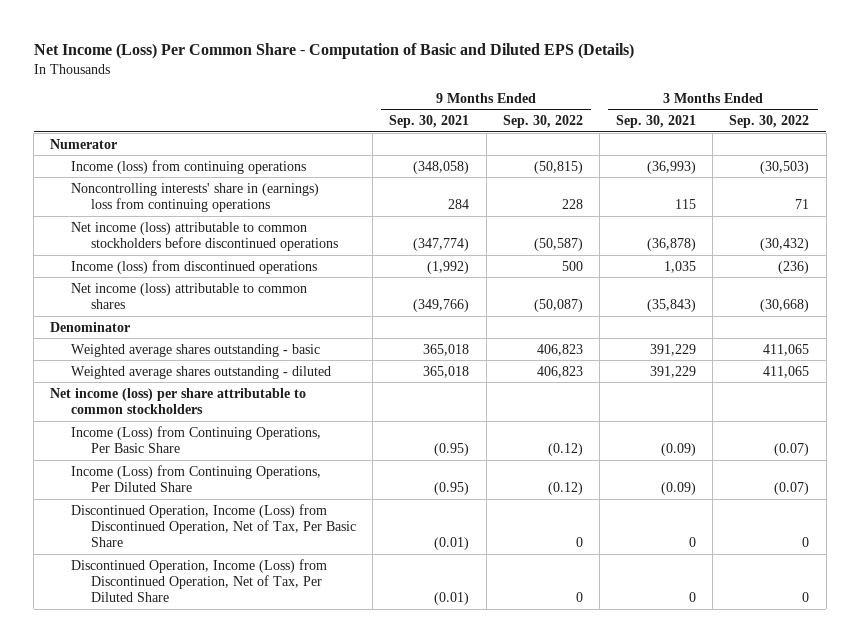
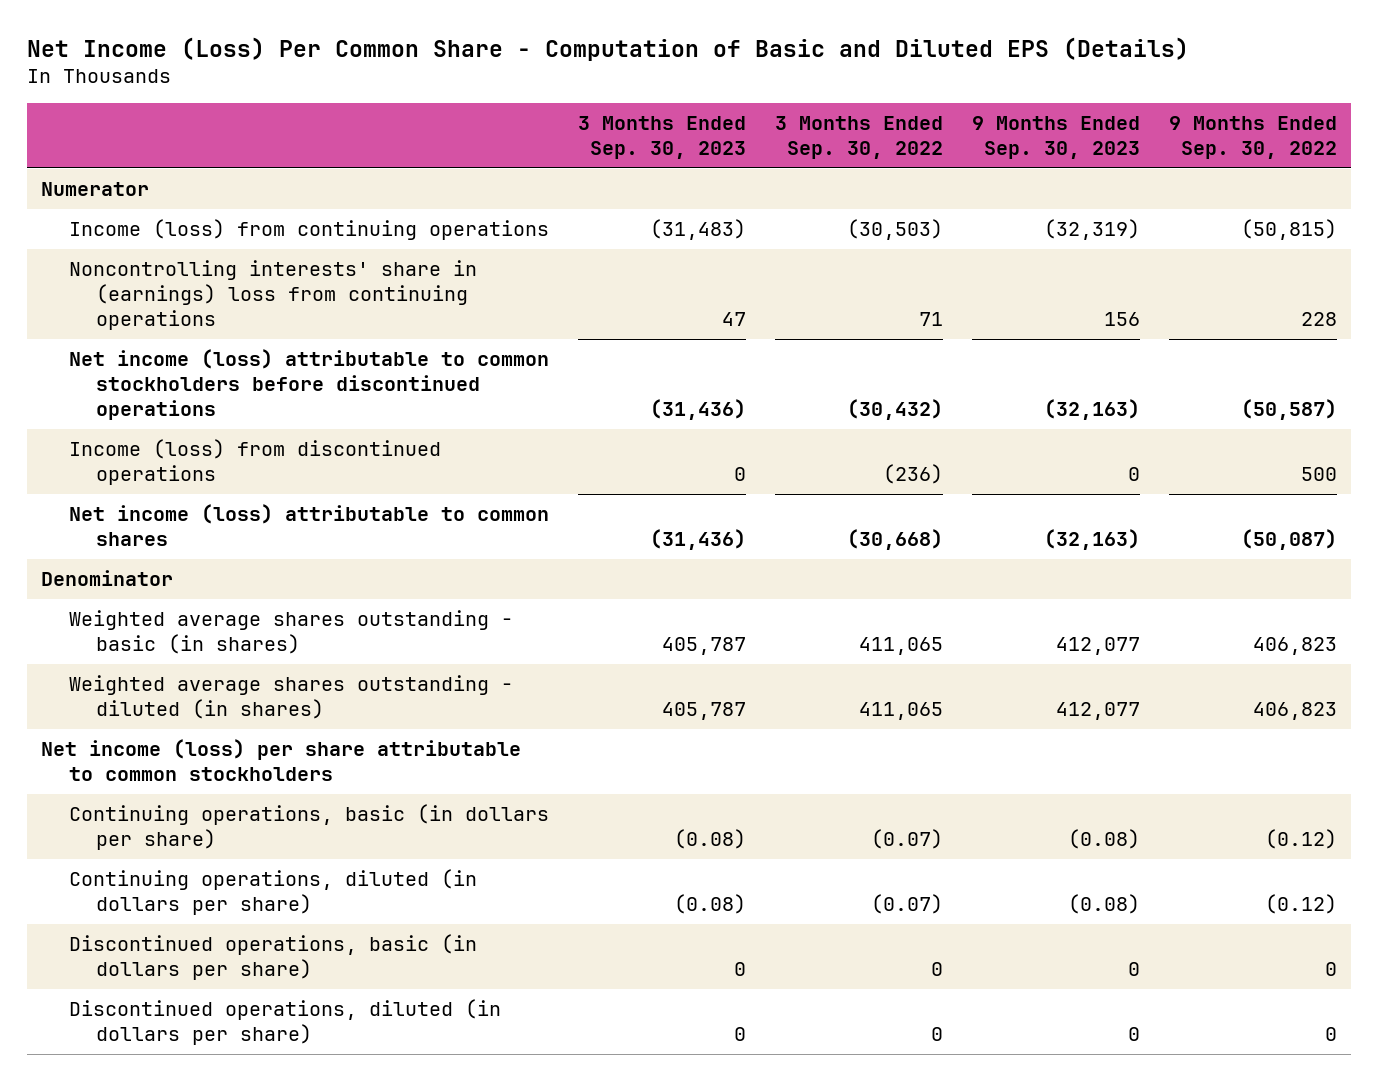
[389,115,470,129] Sep. 30, 2021 -> none
[616,115,697,129] Sep. 30, 2021 -> none
none -> [577,116,746,159] 3 Months Ended Sep. 30, 2023
none -> [971,116,1140,159] 9 Months Ended Sep. 30, 2023
[70,343,320,357] Weighted average shares outstanding - basic -> [68,610,513,654] Weighted average shares outstanding - basic (in shares)
[70,365,331,379] Weighted average shares outstanding - diluted -> [68,675,513,719] Weighted average shares outstanding - diluted (in shares)
[70,425,321,453] Income (Loss) from Continuing Operations, Per Basic Share -> [68,804,549,850] Continuing operations, basic (in dollars per share)
[70,464,321,492] Income (Loss) from Continuing Operations, Per Diluted Share -> [68,869,477,915] Continuing operations, diluted (in dollars per share)
[70,503,357,548] Discontinued Operation, Income (Loss) from Discontinued Operation, Net of Tax, Per Basic Share -> [68,934,477,980] Discontinued operations, basic (in dollars per share)
[70,558,327,603] Discontinued Operation, Income (Loss) from Discontinued Operation, Net of Tax, Per Diluted Share -> [68,999,501,1045] Discontinued operations, diluted (in dollars per share)

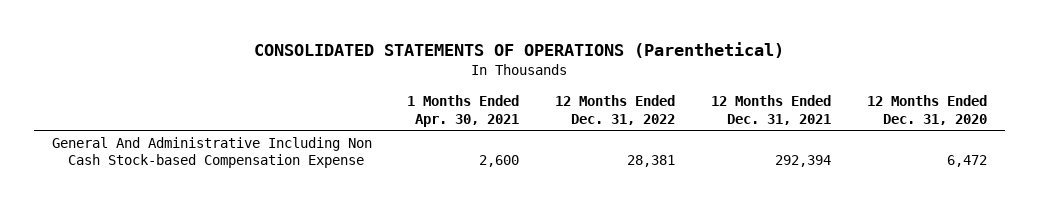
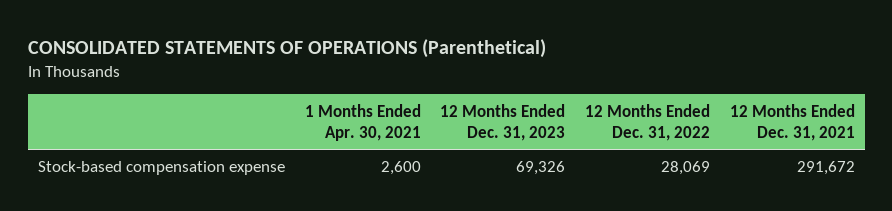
[866,95,987,125] 12 Months Ended Dec. 31, 2020 -> none
none -> [440,103,566,142] 12 Months Ended Dec. 31, 2023
[51,136,372,169] General And Administrative Including Non Cash Stock-based Compensation Expense -> [37,161,285,176] Stock-based compensation expense
[627,155,676,168] 28,381 -> [660,161,710,176] 28,069
[775,155,832,168] 292,394 -> [796,161,855,176] 291,672

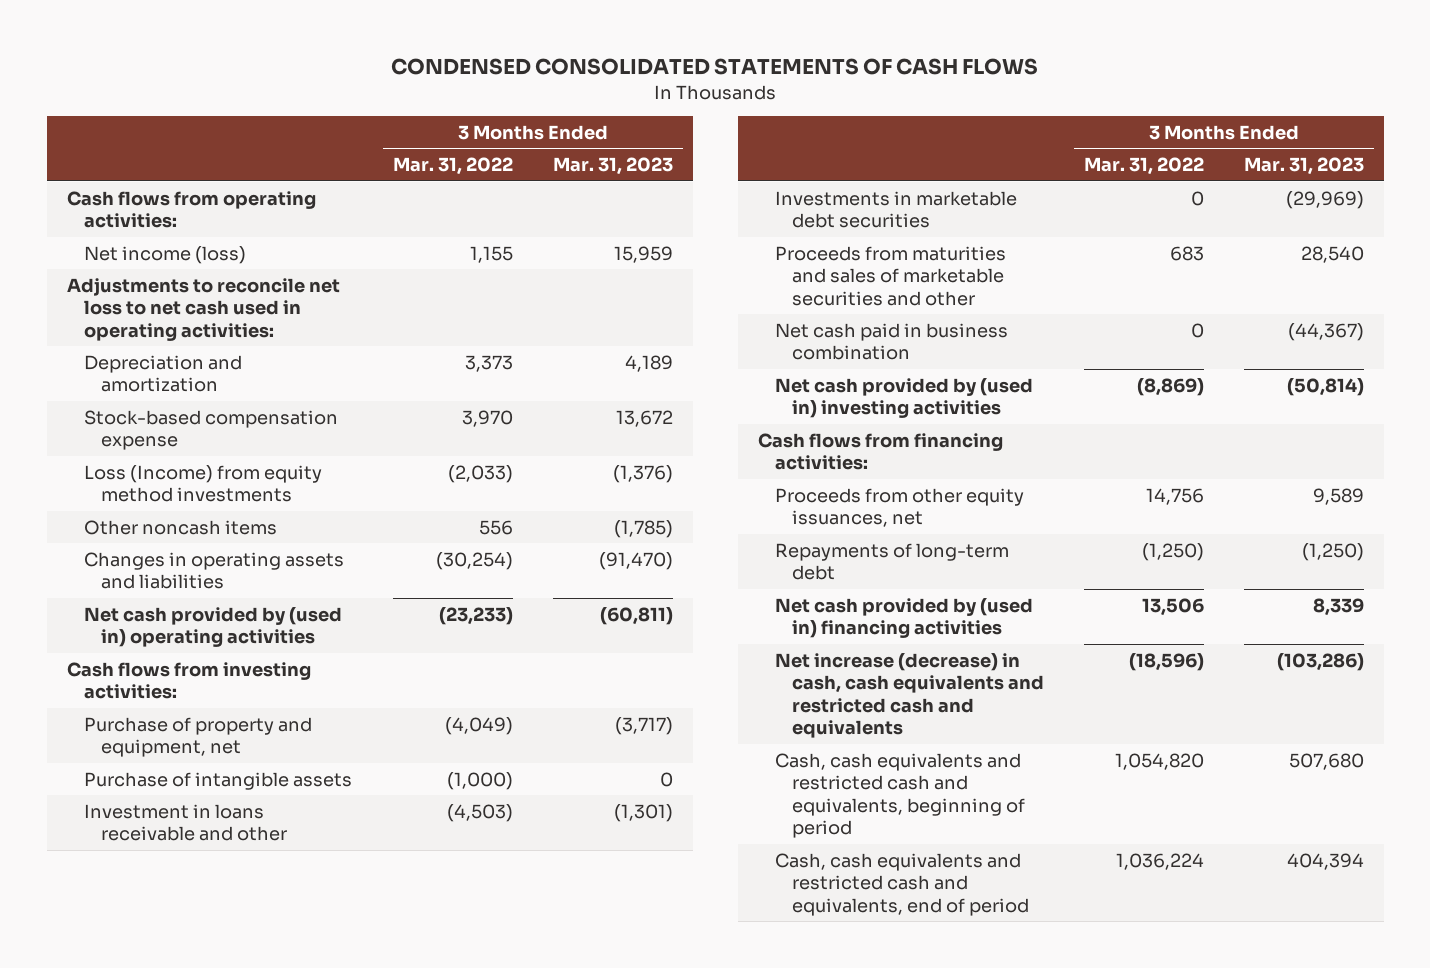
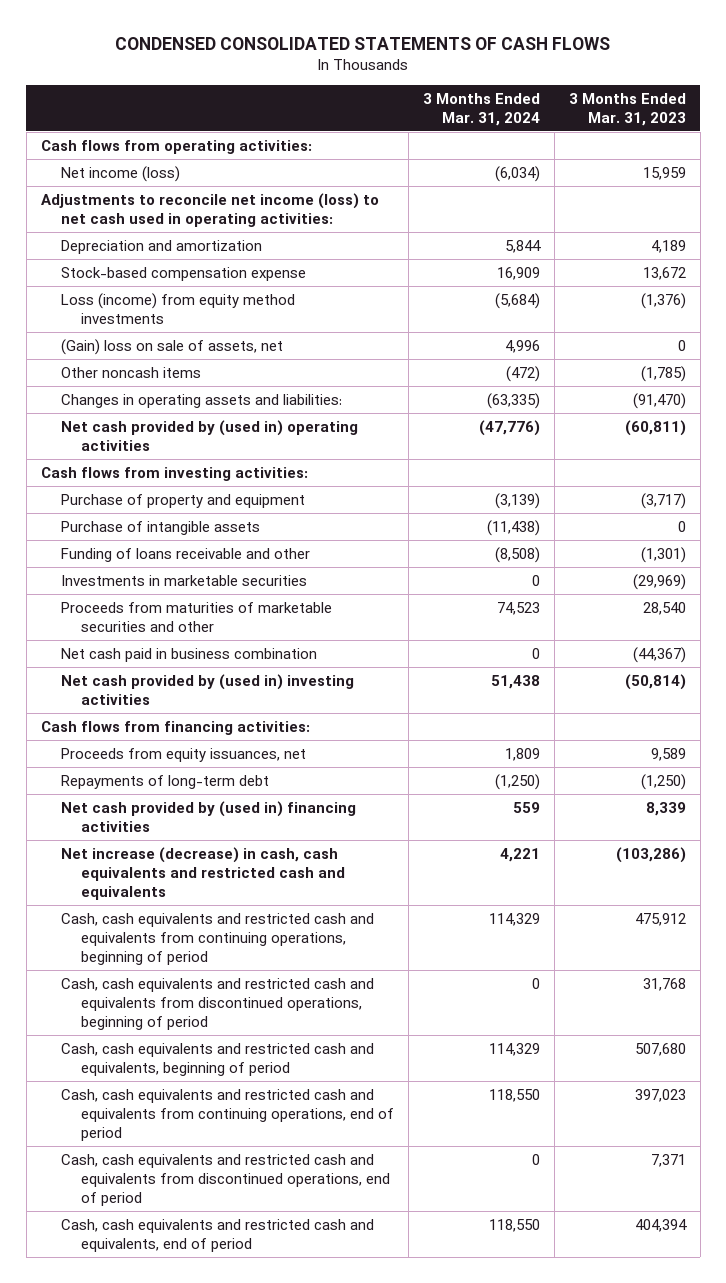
[392,157,513,176] Mar. 31, 2022 -> none
none -> [422,92,540,126] 3 Months Ended Mar. 31, 2024
[66,277,340,341] Adjustments to reconcile net loss to net cash used in operating activities: -> [40,192,379,227] Adjustments to reconcile net income (loss) to net cash used in operating activities:
[83,464,322,503] Loss (Income) from equity method investments -> [60,292,295,324] Loss (income) from equity method investments
none -> [60,338,283,355] (Gain) loss on sale of assets, net
[83,551,344,590] Changes in operating assets and liabilities -> [60,393,342,408] Changes in operating assets and liabilities:
[83,716,312,758] Purchase of property and equipment, net -> [60,493,305,508] Purchase of property and equipment
[83,803,287,842] Investment in loans receivable and other -> [60,547,310,562] Funding of loans receivable and other
[774,190,1017,229] Investments in marketable debt securities -> [60,574,307,586] Investments in marketable securities
[774,245,1006,306] Proceeds from maturities and sales of marketable securities and other -> [60,601,332,632] Proceeds from maturities of marketable securities and other
[774,487,1024,528] Proceeds from other equity issuances, net -> [60,747,306,762] Proceeds from equity issuances, net
none -> [60,912,374,966] Cash, cash equivalents and restricted cash and equivalents from continuing operations, beginning of period
none -> [60,977,374,1031] Cash, cash equivalents and restricted cash and equivalents from discontinued operations, beginning of period
none -> [60,1088,394,1142] Cash, cash equivalents and restricted cash and equivalents from continuing operations, end of period
none -> [60,1153,390,1207] Cash, cash equivalents and restricted cash and equivalents from discontinued operations, end of period

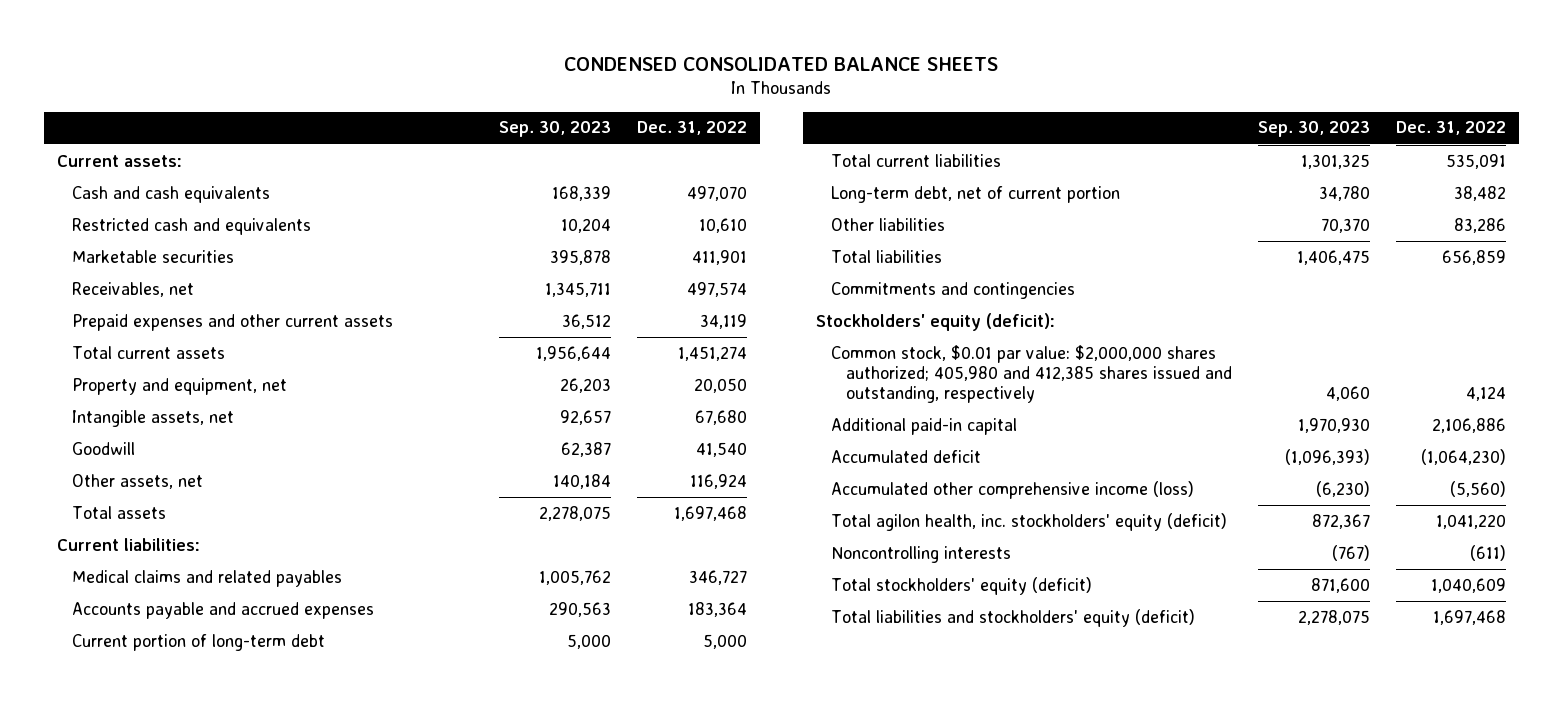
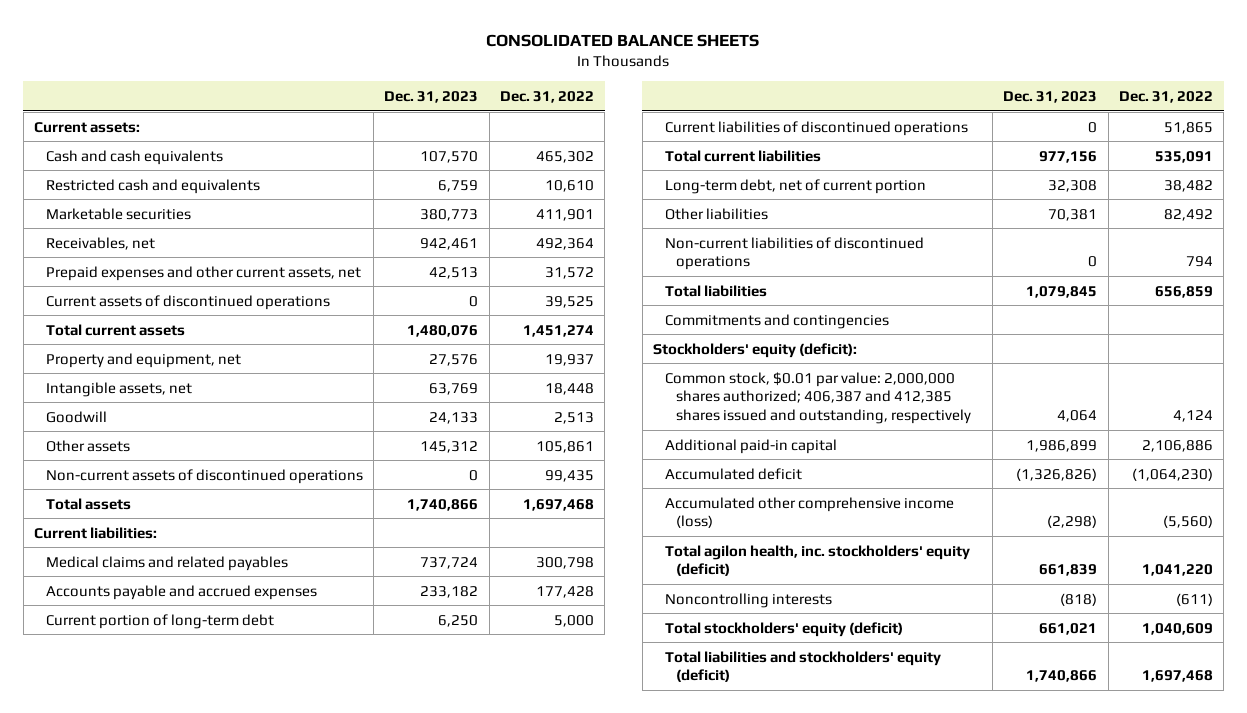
[564,56,999,71] CONDENSED CONSOLIDATED BALANCE SHEETS -> [486,34,760,48] CONSOLIDATED BALANCE SHEETS
[498,121,611,138] Sep. 30, 2023 -> none
none -> [384,90,479,103] Dec. 31, 2023
[686,185,747,201] 497,070 -> [535,150,594,163] 465,302
[686,281,747,297] 497,574 -> [535,237,594,250] 492,364
[72,313,394,331] Prepaid expenses and other current assets -> [45,265,361,281] Prepaid expenses and other current assets, net
[699,313,747,329] 34,119 -> [544,266,594,279] 31,572
none -> [45,294,330,310] Current assets of discontinued operations
[693,377,747,393] 20,050 -> [544,353,594,366] 19,937
[694,409,747,425] 67,680 -> [544,382,594,395] 18,448
[695,441,747,457] 41,540 -> [553,411,594,424] 2,513
[72,473,204,489] Other assets, net -> [45,439,130,452] Other assets
[689,473,747,489] 116,924 -> [535,440,594,453] 105,861
none -> [45,468,363,484] Non-current assets of discontinued operations
[688,569,747,585] 346,727 -> [535,556,594,569] 300,798
[687,601,747,617] 183,364 -> [535,585,594,598] 177,428
none -> [664,120,968,136] Current liabilities of discontinued operations
[1453,217,1506,233] 83,286 -> [1163,208,1213,221] 82,492
none -> [664,236,924,271] Non-current liabilities of discontinued operations
[830,344,1232,403] Common stock, $0.01 par value: $2,000,000 shares authorized; 405,980 and 412,385 shares issued and outstanding, respectively -> [664,371,972,425] Common stock, $0.01 par value: 2,000,000 shares authorized; 406,387 and 412,385 shares issued and outstanding, respectively

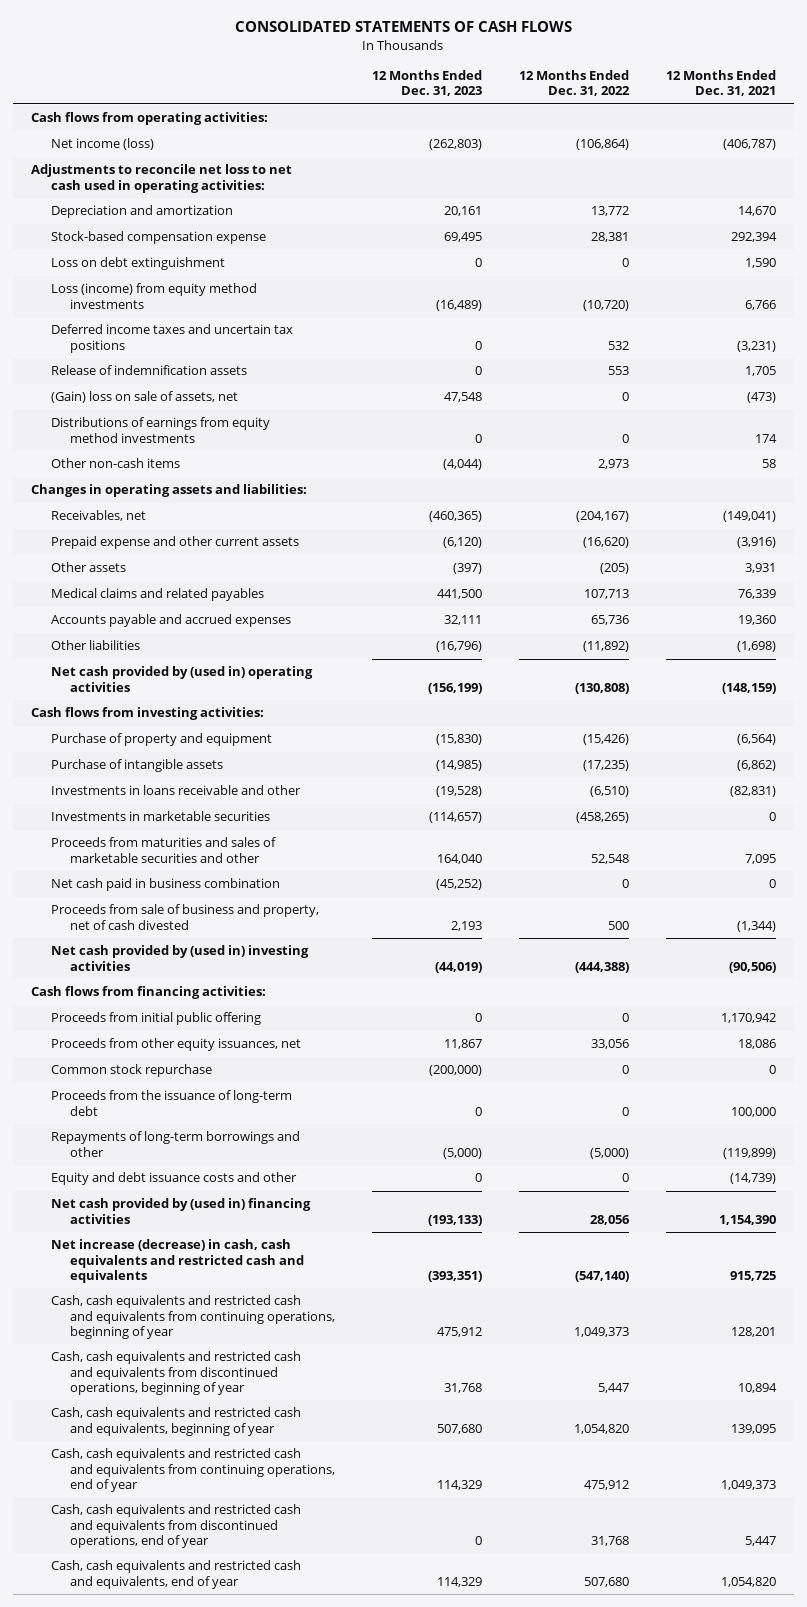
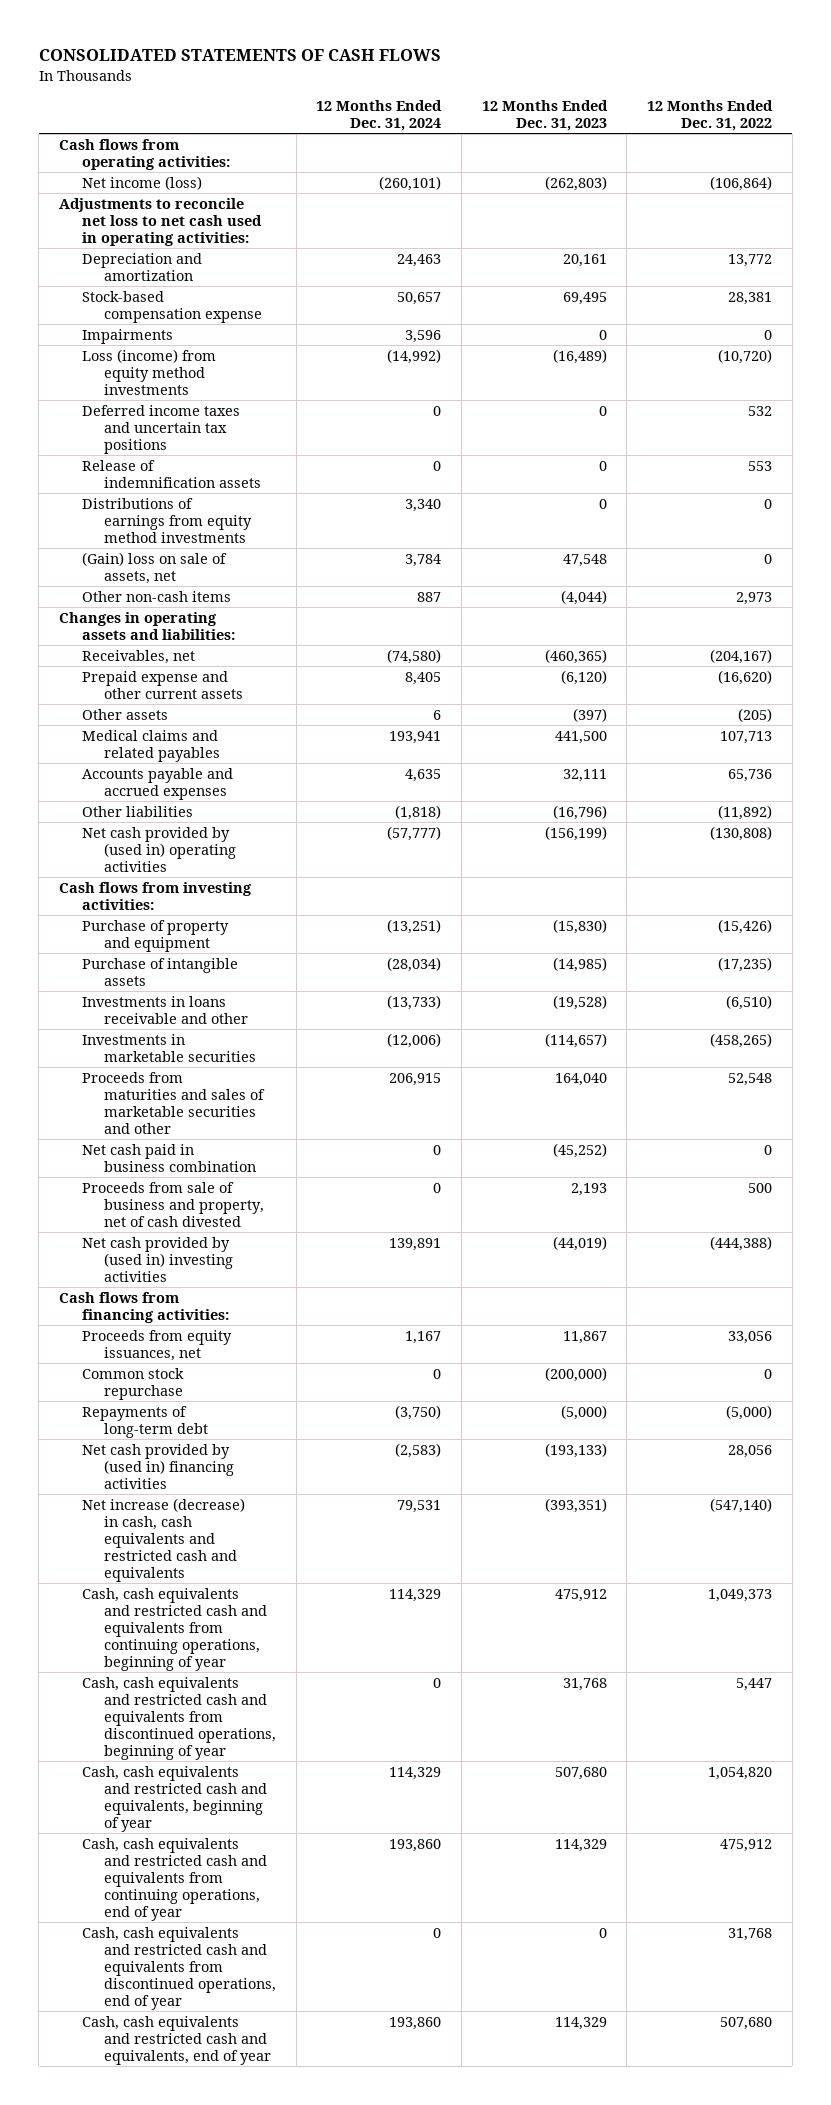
[665,69,776,97] 12 Months Ended Dec. 31, 2021 -> none
none -> [316,100,443,132] 12 Months Ended Dec. 31, 2024
[50,257,225,271] Loss on debt extinguishment -> none
none -> [81,328,173,344] Impairments
[50,391,238,404] (Gain) loss on sale of assets, net -> [81,551,227,584] (Gain) loss on sale of assets, net
[50,1012,261,1026] Proceeds from initial public offering -> none
[50,1038,301,1052] Proceeds from other equity issuances, net -> [81,1329,232,1361] Proceeds from equity issuances, net
[50,1090,292,1116] Proceeds from the issuance of long-term debt -> none
[50,1172,297,1186] Equity and debt issuance costs and other -> none
[50,1131,300,1157] Repayments of long-term borrowings and other -> [81,1405,208,1438] Repayments of long-term debt

